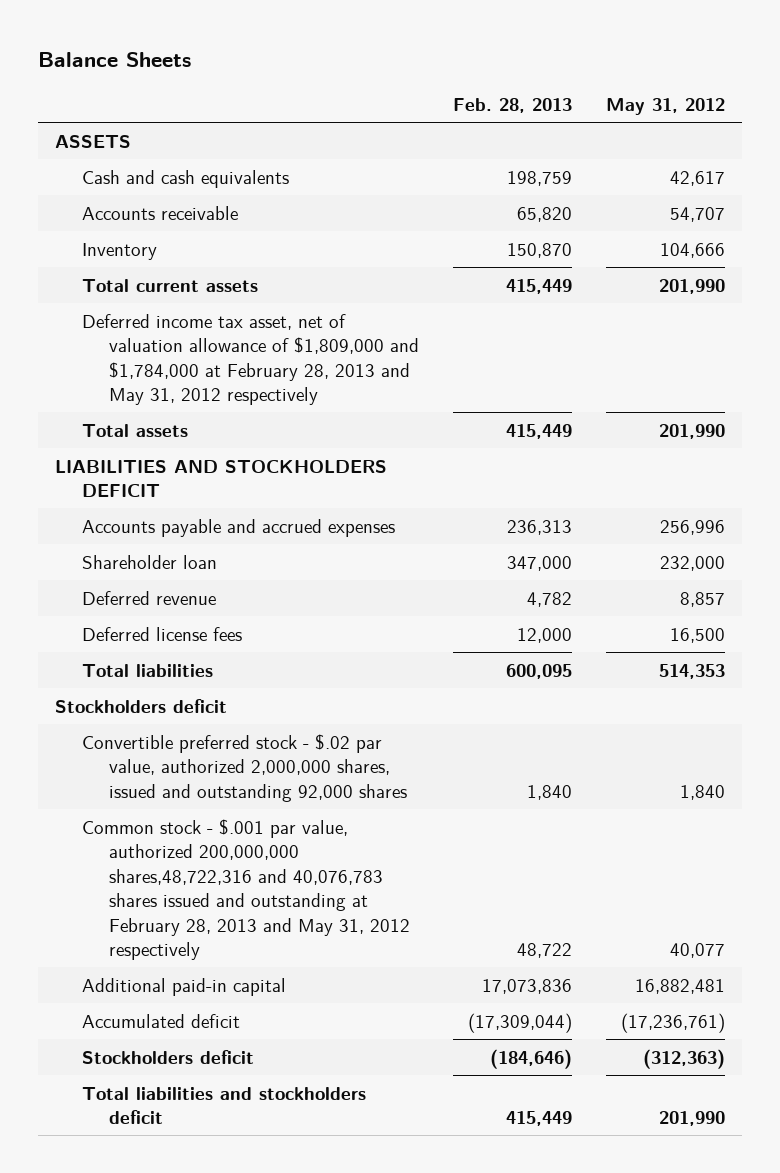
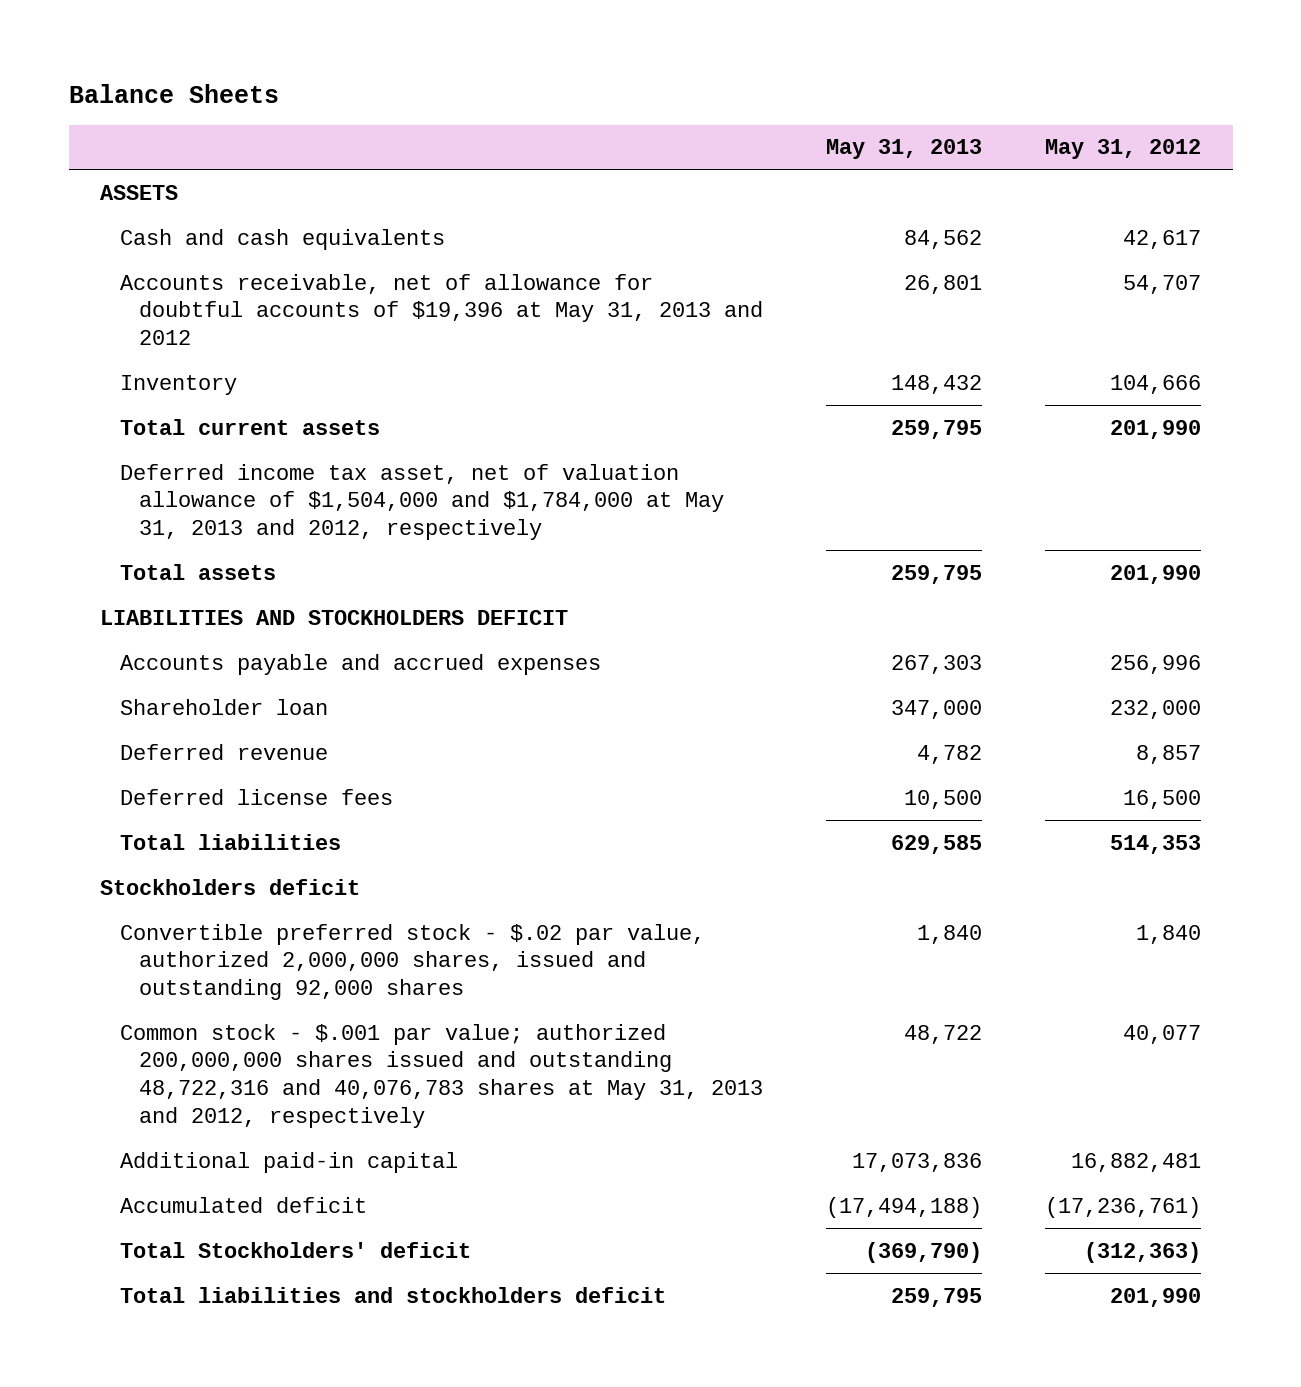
[452,97,572,113] Feb. 28, 2013 -> none
none -> [826,139,983,160] May 31, 2013
[81,205,238,220] Accounts receivable -> [119,273,764,346] Accounts receivable, net of allowance for doubtful accounts of $19,396 at May 31, 2013 and 2012
[81,313,419,406] Deferred income tax asset, net of valuation allowance of $1,809,000 and $1,784,000 at February 28, 2013 and May 31, 2012 respectively -> [119,463,725,541] Deferred income tax asset, net of valuation allowance of $1,504,000 and $1,784,000 at May 31, 2013 and 2012, respectively
[81,818,410,961] Common stock - $.001 par value, authorized 200,000,000 shares,48,722,316 and 40,076,783 shares issued and outstanding at February 28, 2013 and May 31, 2012 respectively -> [119,1023,764,1129] Common stock - $.001 par value; authorized 200,000,000 shares issued and outstanding 48,722,316 and 40,076,783 shares at May 31, 2013 and 2012, respectively
[81,1049,254,1064] Stockholders deficit -> [119,1241,471,1258] Total Stockholders' deficit

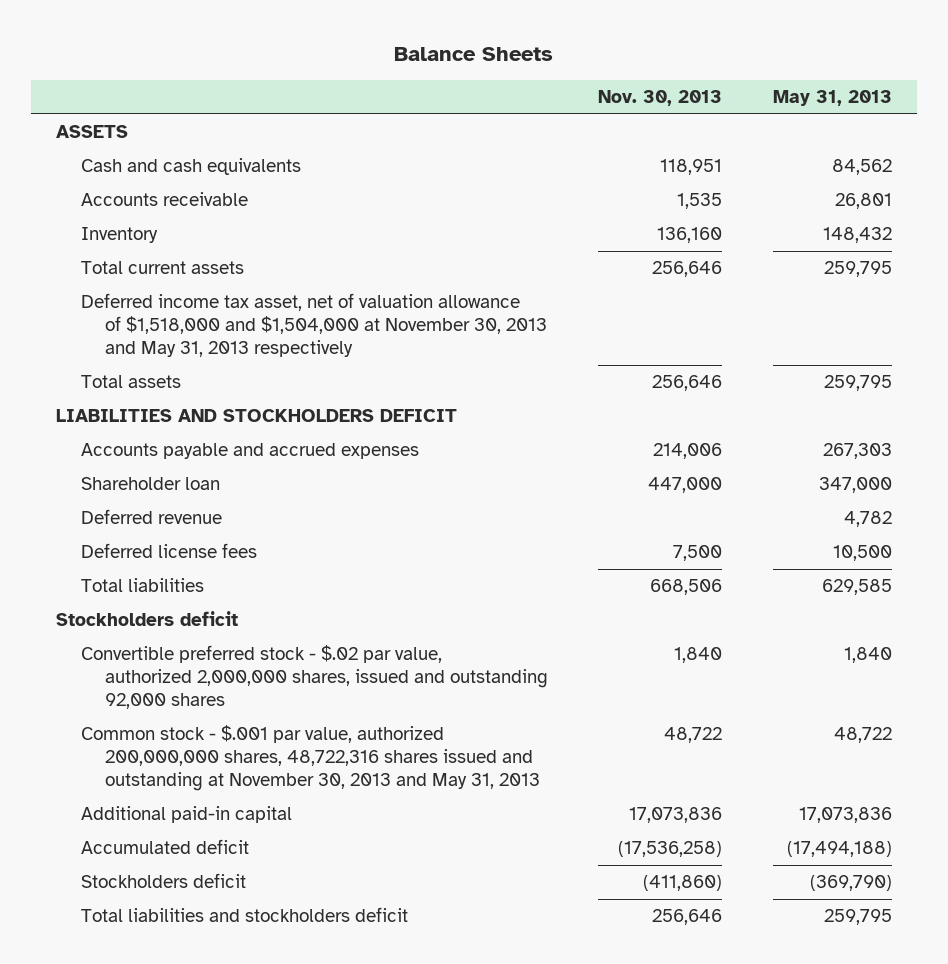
[1045,139,1202,160] May 31, 2012 -> none
none -> [598,90,723,107] Nov. 30, 2013
[119,273,764,346] Accounts receivable, net of allowance for doubtful accounts of $19,396 at May 31, 2013 and 2012 -> [80,192,248,207] Accounts receivable
[119,463,725,541] Deferred income tax asset, net of valuation allowance of $1,504,000 and $1,784,000 at May 31, 2013 and 2012, respectively -> [80,293,548,358] Deferred income tax asset, net of valuation allowance of $1,518,000 and $1,504,000 at November 30, 2013 and May 31, 2013 respectively
[119,1023,764,1129] Common stock - $.001 par value; authorized 200,000,000 shares issued and outstanding 48,722,316 and 40,076,783 shares at May 31, 2013 and 2012, respectively -> [80,725,541,792] Common stock - $.001 par value, authorized 200,000,000 shares, 48,722,316 shares issued and outstanding at November 30, 2013 and May 31, 2013
[119,1241,471,1258] Total Stockholders' deficit -> [80,873,246,889] Stockholders deficit

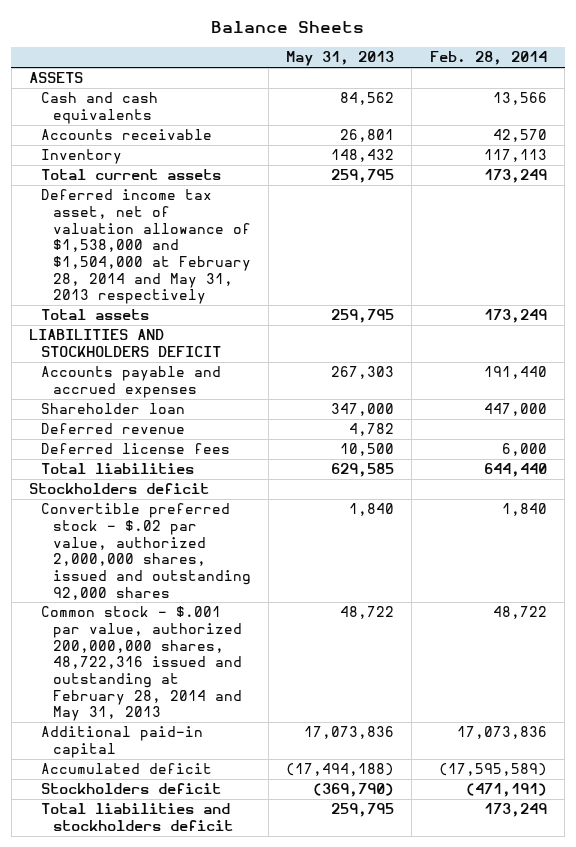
[598,90,723,107] Nov. 30, 2013 -> none
none -> [429,51,547,66] Feb. 28, 2014
[80,293,548,358] Deferred income tax asset, net of valuation allowance of $1,518,000 and $1,504,000 at November 30, 2013 and May 31, 2013 respectively -> [40,189,251,305] Deferred income tax asset, net of valuation allowance of $1,538,000 and $1,504,000 at February 28, 2014 and May 31, 2013 respectively
[80,725,541,792] Common stock - $.001 par value, authorized 200,000,000 shares, 48,722,316 shares issued and outstanding at November 30, 2013 and May 31, 2013 -> [40,606,242,722] Common stock - $.001 par value, authorized 200,000,000 shares, 48,722,316 issued and outstanding at February 28, 2014 and May 31, 2013

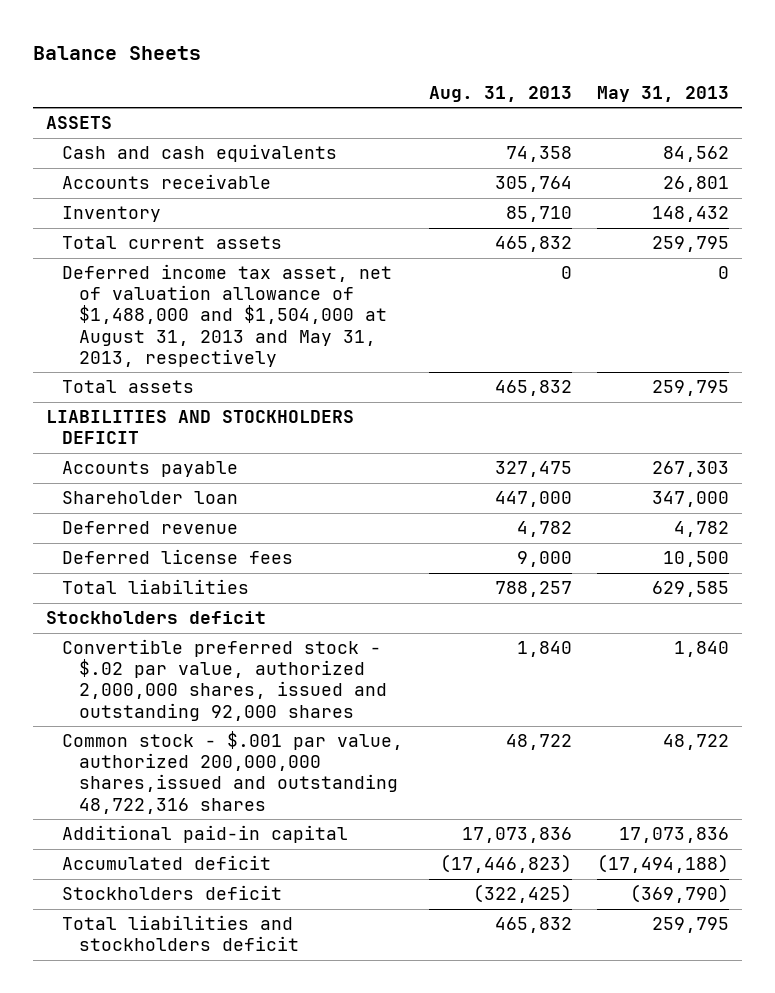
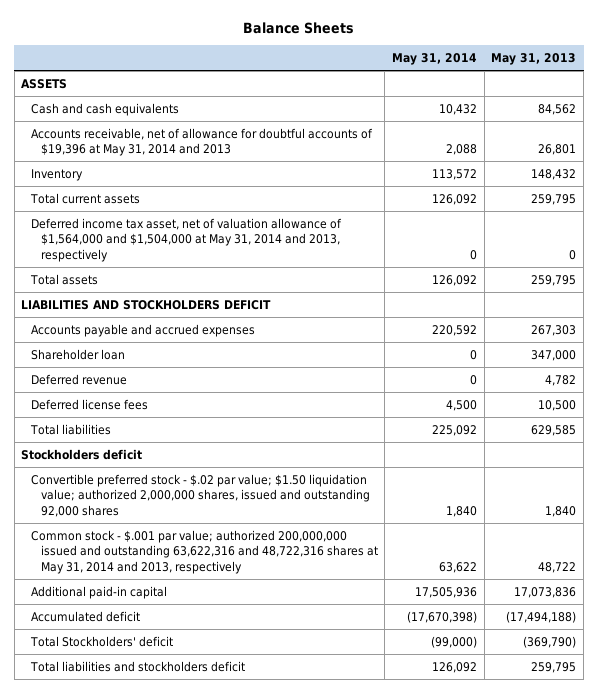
[428,85,572,102] Aug. 31, 2013 -> none
none -> [391,53,477,66] May 31, 2014
[62,174,272,190] Accounts receivable -> [30,127,373,157] Accounts receivable, net of allowance for doubtful accounts of $19,396 at May 31, 2014 and 2013
[62,264,393,367] Deferred income tax asset, net of valuation allowance of $1,488,000 and $1,504,000 at August 31, 2013 and May 31, 2013, respectively -> [30,217,342,262] Deferred income tax asset, net of valuation allowance of $1,564,000 and $1,504,000 at May 31, 2014 and 2013, respectively
[62,461,239,478] Accounts payable -> [30,323,255,337] Accounts payable and accrued expenses
[62,639,387,721] Convertible preferred stock - $.02 par value, authorized 2,000,000 shares, issued and outstanding 92,000 shares -> [30,473,370,517] Convertible preferred stock - $.02 par value; $1.50 liquidation value; authorized 2,000,000 shares, issued and outstanding 92,000 shares
[62,731,404,814] Common stock - $.001 par value, authorized 200,000,000 shares,issued and outstanding 48,722,316 shares -> [30,529,378,574] Common stock - $.001 par value; authorized 200,000,000 issued and outstanding 63,622,316 and 48,722,316 shares at May 31, 2014 and 2013, respectively
[62,885,283,901] Stockholders deficit -> [29,635,173,647] Total Stockholders' deficit

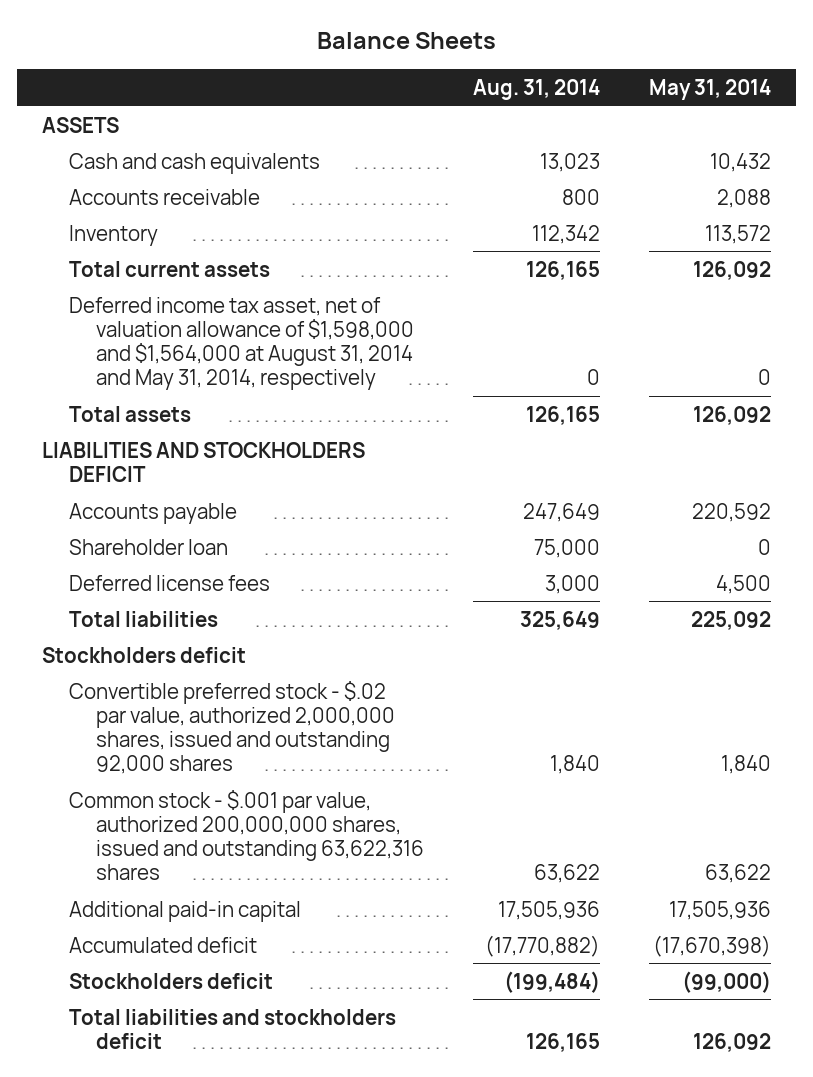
[491,53,577,66] May 31, 2013 -> none
none -> [473,78,601,100] Aug. 31, 2014
[30,127,373,157] Accounts receivable, net of allowance for doubtful accounts of $19,396 at May 31, 2014 and 2013 -> [68,188,260,205] Accounts receivable
[30,217,342,262] Deferred income tax asset, net of valuation allowance of $1,564,000 and $1,504,000 at May 31, 2014 and 2013, respectively -> [68,296,415,391] Deferred income tax asset, net of valuation allowance of $1,598,000 and $1,564,000 at August 31, 2014 and May 31, 2014, respectively
[30,323,255,337] Accounts payable and accrued expenses -> [68,502,237,524] Accounts payable
[30,373,127,385] Deferred revenue -> none
[30,473,370,517] Convertible preferred stock - $.02 par value; $1.50 liquidation value; authorized 2,000,000 shares, issued and outstanding 92,000 shares -> [68,680,396,775] Convertible preferred stock - $.02 par value, authorized 2,000,000 shares, issued and outstanding 92,000 shares
[30,529,378,574] Common stock - $.001 par value; authorized 200,000,000 issued and outstanding 63,622,316 and 48,722,316 shares at May 31, 2014 and 2013, respectively -> [68,789,425,881] Common stock - $.001 par value, authorized 200,000,000 shares, issued and outstanding 63,622,316 shares
[29,635,173,647] Total Stockholders' deficit -> [68,972,273,989] Stockholders deficit

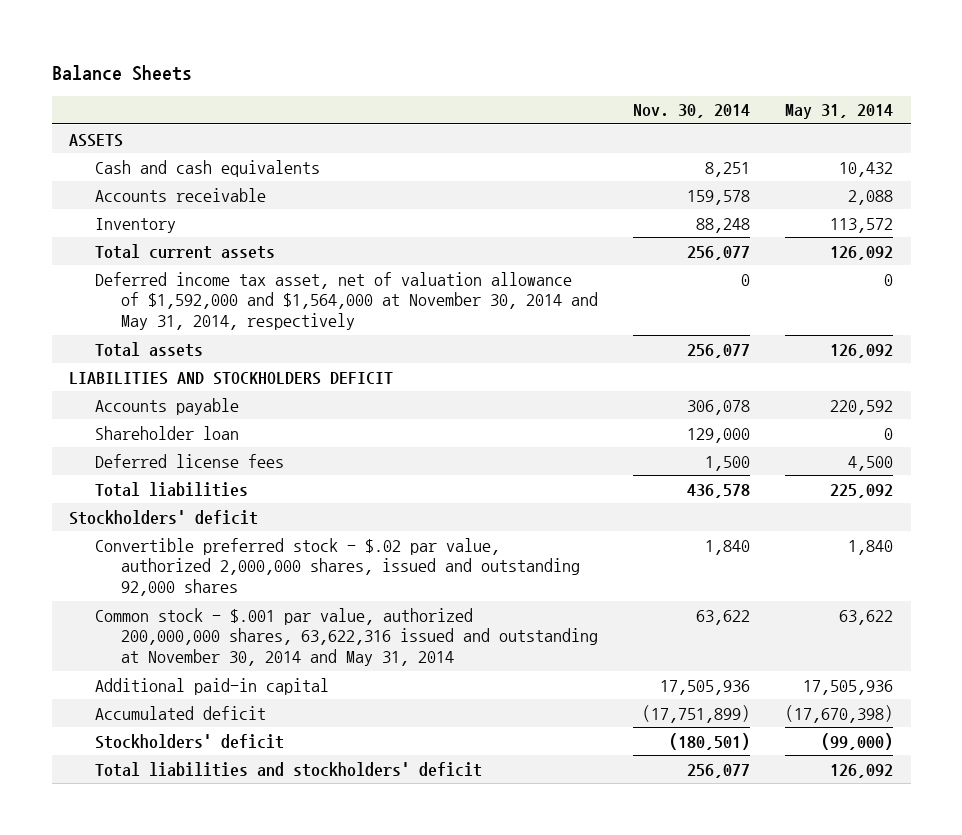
[473,78,601,100] Aug. 31, 2014 -> none
none -> [632,104,750,119] Nov. 30, 2014
[68,296,415,391] Deferred income tax asset, net of valuation allowance of $1,598,000 and $1,564,000 at August 31, 2014 and May 31, 2014, respectively -> [94,271,598,331] Deferred income tax asset, net of valuation allowance of $1,592,000 and $1,564,000 at November 30, 2014 and May 31, 2014, respectively
[41,646,246,663] Stockholders deficit -> [69,509,259,525] Stockholders' deficit
[68,789,425,881] Common stock - $.001 par value, authorized 200,000,000 shares, issued and outstanding 63,622,316 shares -> [94,607,598,667] Common stock - $.001 par value, authorized 200,000,000 shares, 63,622,316 issued and outstanding at November 30, 2014 and May 31, 2014
[68,972,273,989] Stockholders deficit -> [94,733,284,749] Stockholders' deficit
[68,1008,396,1049] Total liabilities and stockholders deficit -> [94,761,482,777] Total liabilities and stockholders' deficit

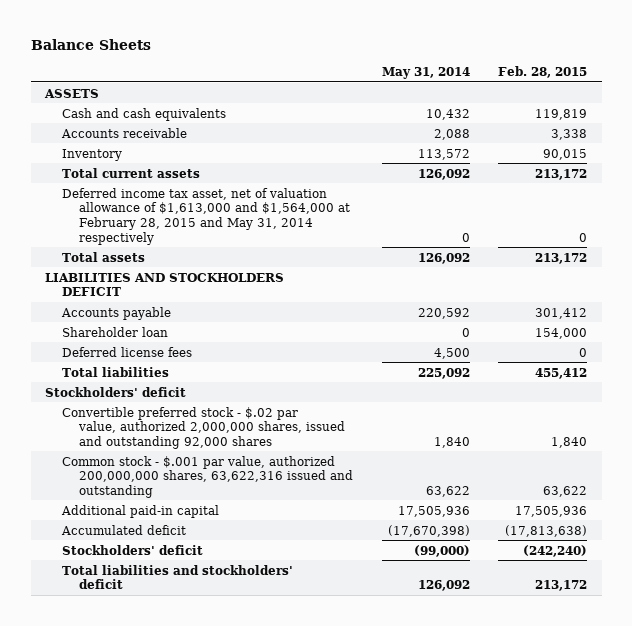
[632,104,750,119] Nov. 30, 2014 -> none
none -> [498,66,588,79] Feb. 28, 2015
[94,271,598,331] Deferred income tax asset, net of valuation allowance of $1,592,000 and $1,564,000 at November 30, 2014 and May 31, 2014, respectively -> [62,187,351,245] Deferred income tax asset, net of valuation allowance of $1,613,000 and $1,564,000 at February 28, 2015 and May 31, 2014 respectively
[94,607,598,667] Common stock - $.001 par value, authorized 200,000,000 shares, 63,622,316 issued and outstanding at November 30, 2014 and May 31, 2014 -> [62,455,354,498] Common stock - $.001 par value, authorized 200,000,000 shares, 63,622,316 issued and outstanding

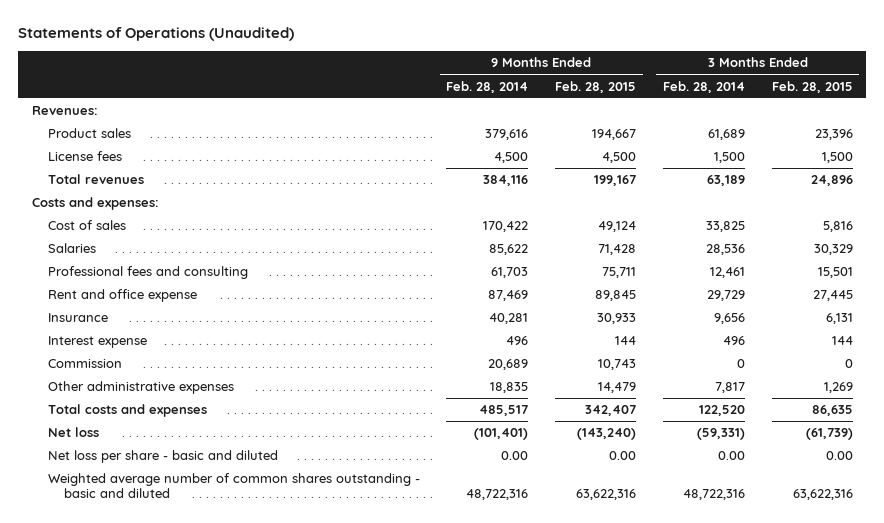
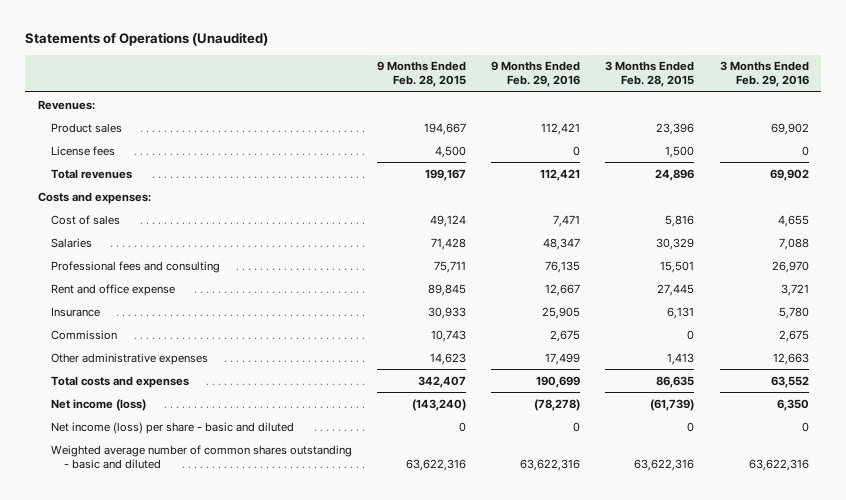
[446,80,529,93] Feb. 28, 2014 -> none
[662,80,745,93] Feb. 28, 2014 -> none
none -> [491,61,581,88] 9 Months Ended Feb. 29, 2016
none -> [719,61,809,88] 3 Months Ended Feb. 29, 2016
[47,336,147,349] Interest expense -> none
[598,382,637,394] 14,479 -> [430,352,467,365] 14,623
[823,382,853,394] 1,269 -> [667,352,695,365] 1,413
[47,427,99,438] Net loss -> [51,398,147,411] Net income (loss)
[47,450,278,464] Net loss per share - basic and diluted -> [51,421,295,434] Net income (loss) per share - basic and diluted
[609,451,637,461] 0.00 -> [459,421,467,432] 0
[825,451,853,461] 0.00 -> [687,421,695,432] 0

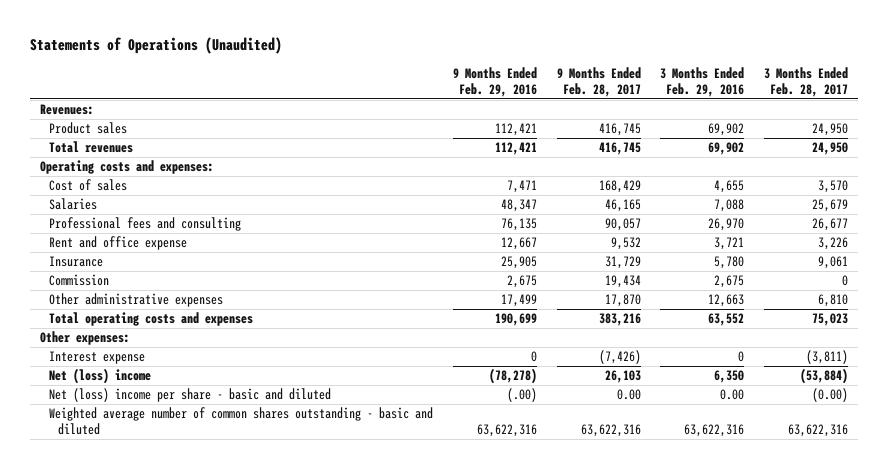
[377,61,467,88] 9 Months Ended Feb. 28, 2015 -> none
[605,61,695,88] 3 Months Ended Feb. 28, 2015 -> none
none -> [556,66,641,97] 9 Months Ended Feb. 28, 2017
none -> [764,66,849,97] 3 Months Ended Feb. 28, 2017
[51,145,116,156] License fees -> none
[37,191,151,204] Costs and expenses: -> [39,160,214,175] Operating costs and expenses:
[51,375,190,388] Total costs and expenses -> [49,312,254,327] Total operating costs and expenses
none -> [39,331,130,346] Other expenses:
none -> [49,351,146,365] Interest expense
[51,398,147,411] Net income (loss) -> [49,368,152,385] Net (loss) income
[51,421,295,434] Net income (loss) per share - basic and diluted -> [49,388,332,403] Net (loss) income per share - basic and diluted
[573,421,581,432] 0 -> [506,388,537,403] (.00)
[801,421,809,432] 0 -> [720,389,745,401] 0.00

